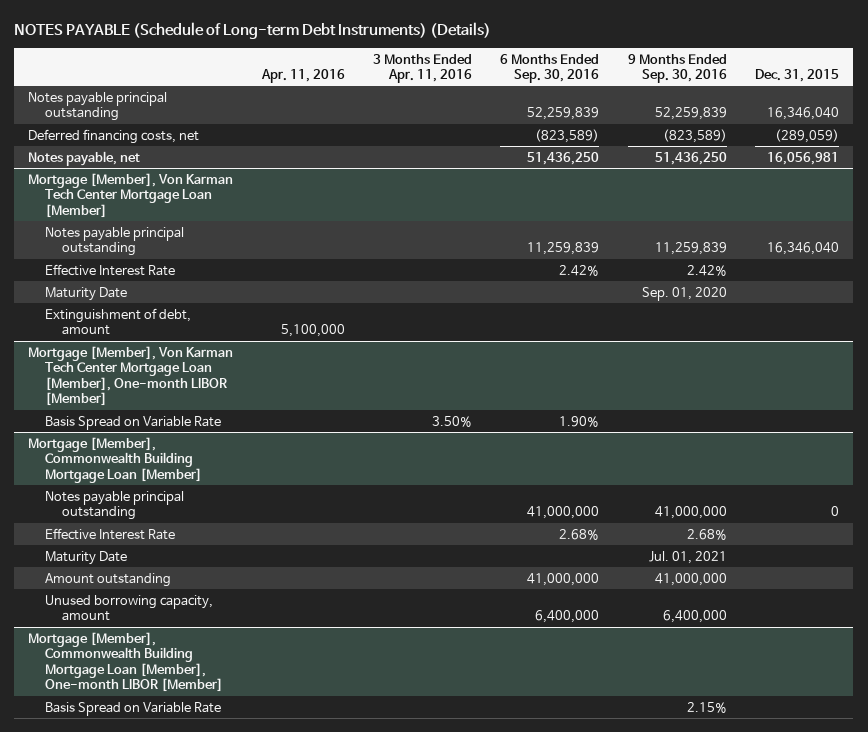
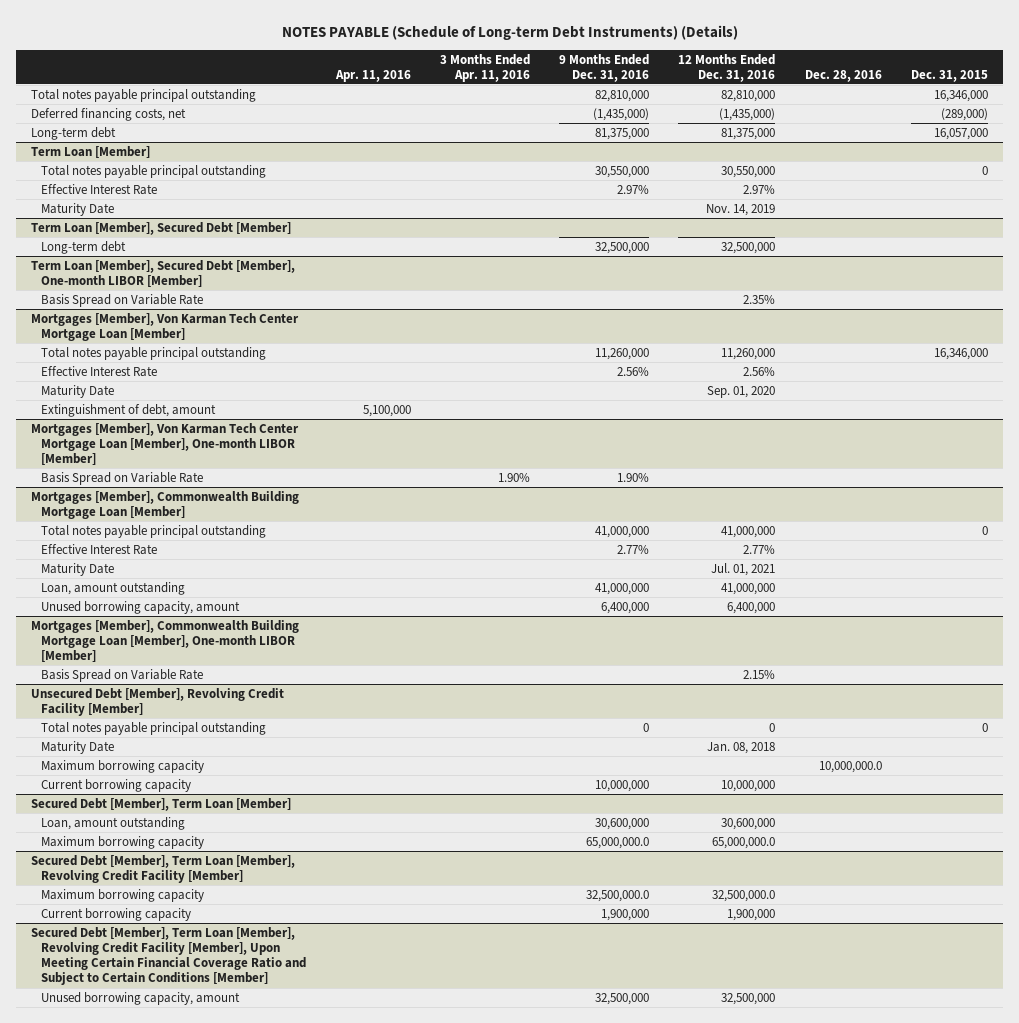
[500,53,600,84] 6 Months Ended Sep. 30, 2016 -> none
[627,53,727,84] 9 Months Ended Sep. 30, 2016 -> none
none -> [559,53,650,82] 9 Months Ended Dec. 31, 2016
none -> [678,53,776,82] 12 Months Ended Dec. 31, 2016
none -> [804,69,882,82] Dec. 28, 2016
[28,150,141,166] Notes payable, net -> none
[28,91,168,122] Notes payable principal outstanding -> [31,88,257,102] Total notes payable principal outstanding
[767,107,840,121] 16,346,040 -> [933,89,988,102] 16,346,000
[775,128,840,143] (289,059) -> [940,107,988,121] (289,000)
none -> [31,126,117,140] Long-term debt
none -> [31,145,151,158] Term Loan [Member]
none -> [41,164,267,178] Total notes payable principal outstanding
none -> [41,183,158,195] Effective Interest Rate
none -> [41,202,115,216] Maturity Date
none -> [31,221,292,235] Term Loan [Member], Secured Debt [Member]
none -> [41,240,127,254] Long-term debt
none -> [31,259,296,287] Term Loan [Member], Secured Debt [Member], One-month LIBOR [Member]
none -> [41,293,204,307] Basis Spread on Variable Rate
[28,172,234,218] Mortgage [Member], Von Karman Tech Center Mortgage Loan [Member] -> [31,312,300,341] Mortgages [Member], Von Karman Tech Center Mortgage Loan [Member]
[45,226,185,257] Notes payable principal outstanding -> [41,346,267,360] Total notes payable principal outstanding
[767,242,840,256] 16,346,040 -> [933,347,988,360] 16,346,000
[28,345,234,407] Mortgage [Member], Von Karman Tech Center Mortgage Loan [Member], One-month LIBOR [Member] -> [31,422,300,466] Mortgages [Member], Von Karman Tech Center Mortgage Loan [Member], One-month LIBOR [Member]
[432,415,473,427] 3.50% -> [497,472,530,482] 1.90%
[28,436,203,483] Mortgage [Member], Commonwealth Building Mortgage Loan [Member] -> [31,490,300,519] Mortgages [Member], Commonwealth Building Mortgage Loan [Member]
[45,490,185,521] Notes payable principal outstanding -> [41,524,267,538] Total notes payable principal outstanding
[45,572,172,587] Amount outstanding -> [41,581,186,595] Loan, amount outstanding
[28,631,224,693] Mortgage [Member], Commonwealth Building Mortgage Loan [Member], One-month LIBOR [Member] -> [31,619,300,663] Mortgages [Member], Commonwealth Building Mortgage Loan [Member], One-month LIBOR [Member]
none -> [31,687,285,716] Unsecured Debt [Member], Revolving Credit Facility [Member]
none -> [41,721,267,735] Total notes payable principal outstanding
none -> [41,740,115,754] Maturity Date
none -> [41,759,205,773] Maximum borrowing capacity
none -> [41,778,192,792] Current borrowing capacity
none -> [31,797,292,811] Secured Debt [Member], Term Loan [Member]
none -> [41,816,186,830] Loan, amount outstanding
none -> [41,835,205,849] Maximum borrowing capacity
none -> [31,854,296,883] Secured Debt [Member], Term Loan [Member], Revolving Credit Facility [Member]
none -> [41,888,205,902] Maximum borrowing capacity
none -> [41,907,192,921] Current borrowing capacity
none -> [31,926,307,986] Secured Debt [Member], Term Loan [Member], Revolving Credit Facility [Member], Upon Meeting Certain Financial Coverage Ratio and Subject to Certain Conditions [Member]
none -> [41,991,241,1005] Unused borrowing capacity, amount

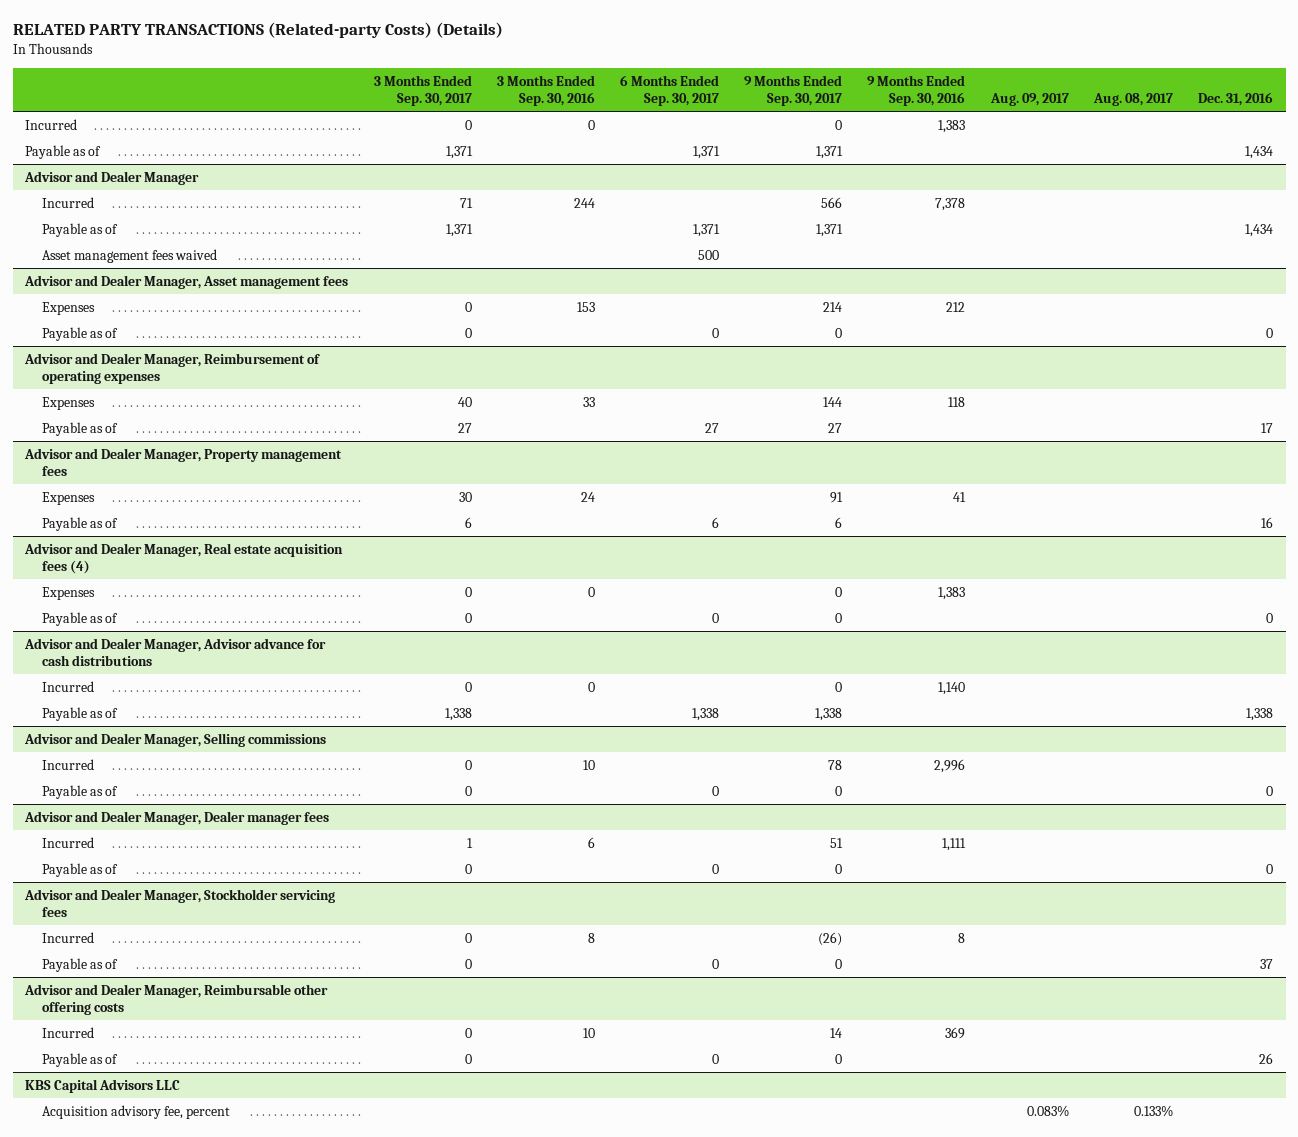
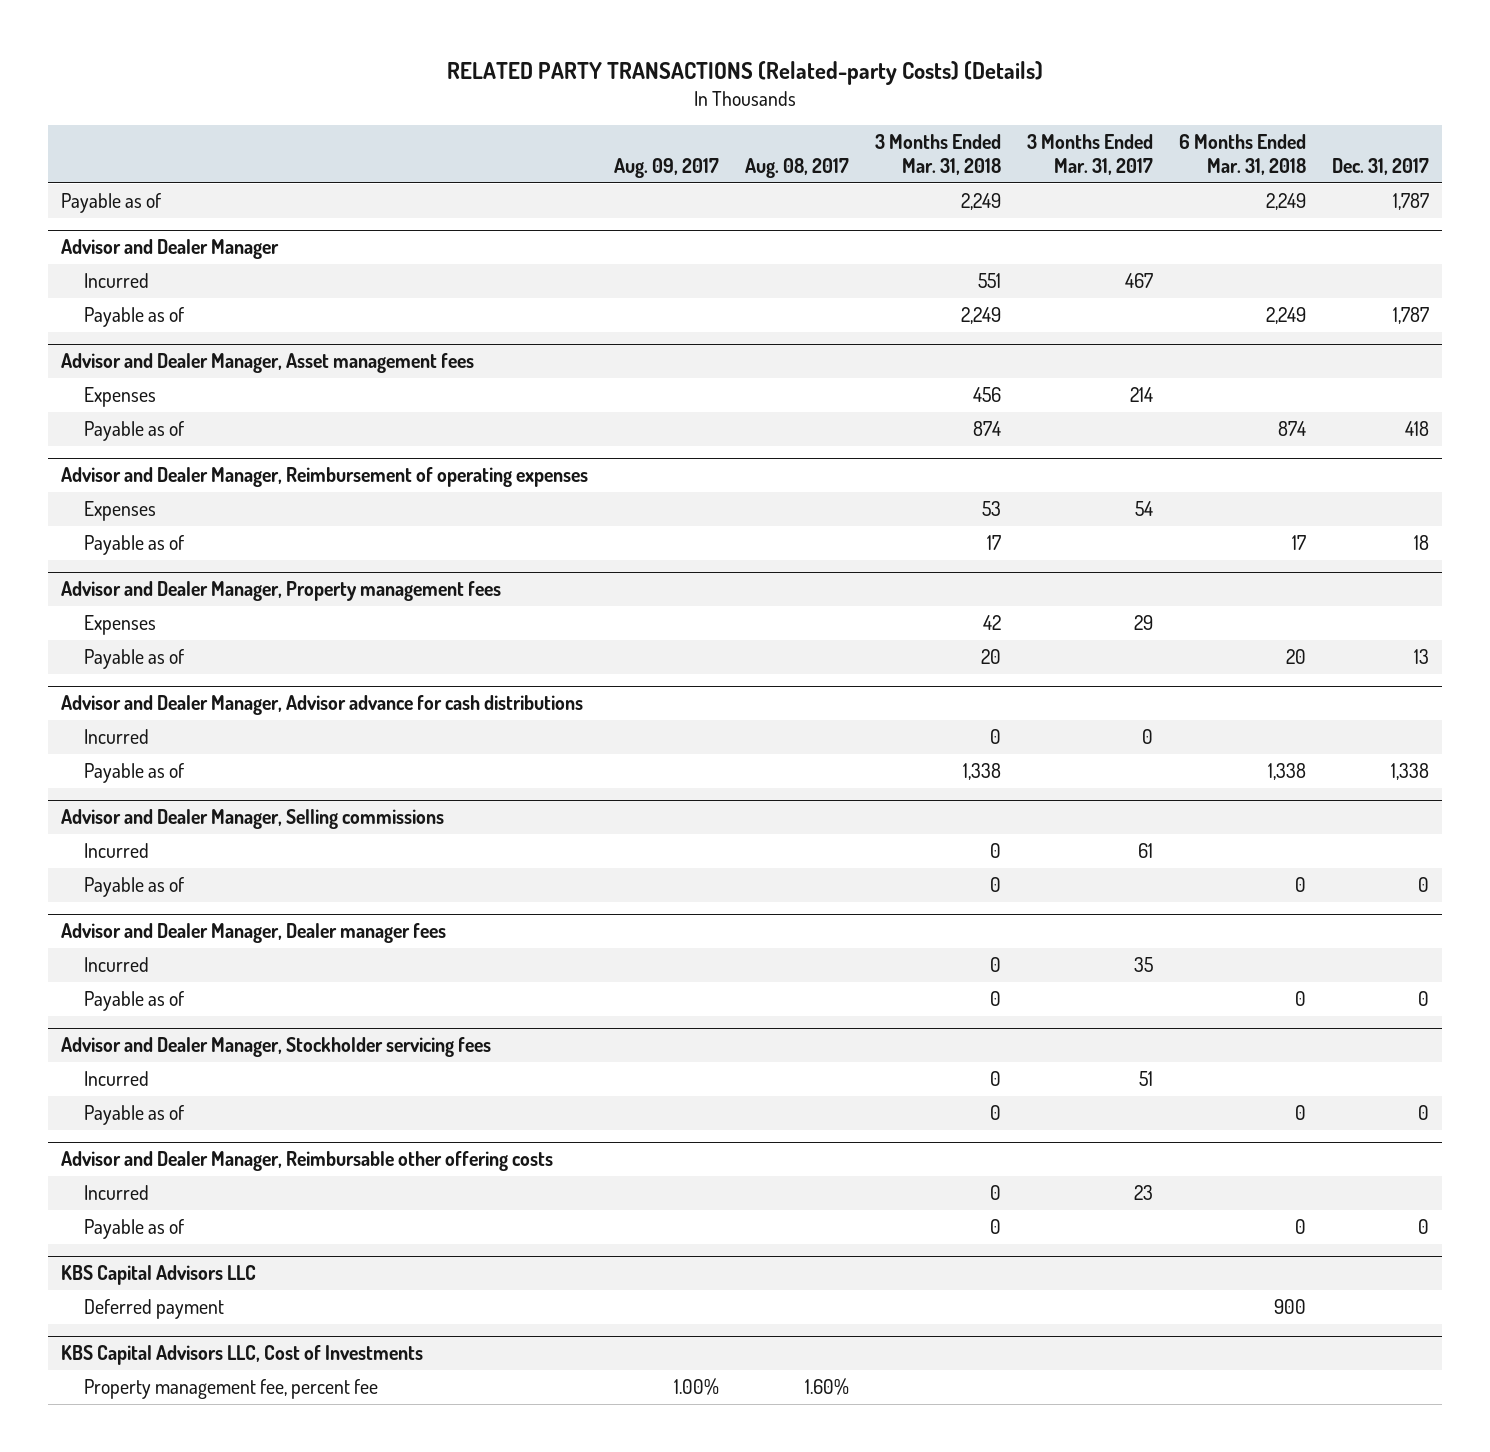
[373,74,472,107] 3 Months Ended Sep. 30, 2017 -> none
[496,74,595,107] 3 Months Ended Sep. 30, 2016 -> none
[619,74,719,107] 6 Months Ended Sep. 30, 2017 -> none
[744,74,843,107] 9 Months Ended Sep. 30, 2017 -> none
[867,74,966,107] 9 Months Ended Sep. 30, 2016 -> none
[1198,92,1274,107] Dec. 31, 2016 -> none
none -> [875,134,1002,176] 3 Months Ended Mar. 31, 2018
none -> [1027,134,1154,176] 3 Months Ended Mar. 31, 2017
none -> [1178,134,1306,176] 6 Months Ended Mar. 31, 2018
none -> [1331,158,1429,176] Dec. 31, 2017
[25,118,78,130] Incurred -> none
[41,248,217,263] Asset management fees waived -> none
[24,542,344,575] Advisor and Dealer Manager, Real estate acquisition fees (4) -> none
[41,586,95,600] Expenses -> none
[41,611,118,626] Payable as of -> none
[41,1104,230,1119] Acquisition advisory fee, percent -> none
none -> [83,1298,224,1319] Deferred payment
none -> [61,1345,424,1366] KBS Capital Advisors LLC, Cost of Investments
none -> [83,1378,378,1399] Property management fee, percent fee

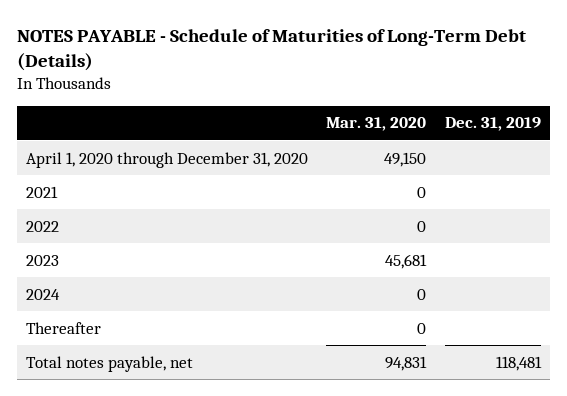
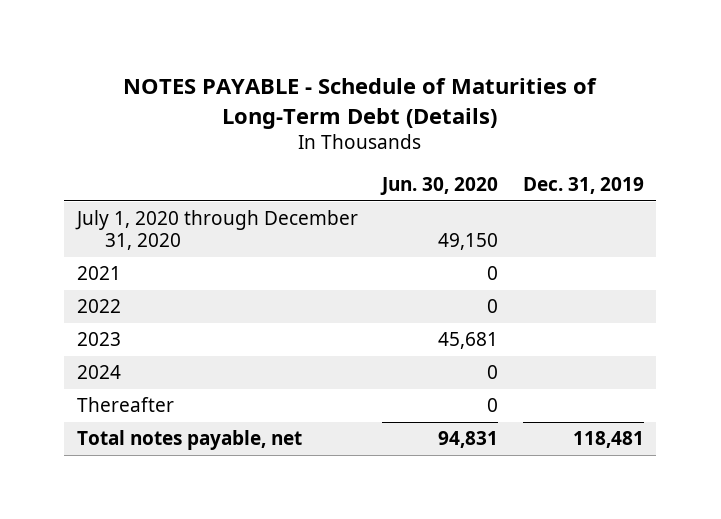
[326,117,427,132] Mar. 31, 2020 -> none
none -> [380,177,499,196] Jun. 30, 2020
[25,151,308,168] April 1, 2020 through December 31, 2020 -> [74,210,358,251] July 1, 2020 through December 31, 2020

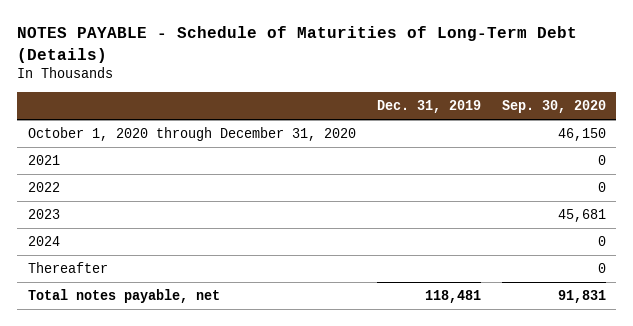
[380,177,499,196] Jun. 30, 2020 -> none
none -> [501,100,606,114] Sep. 30, 2020
[74,210,358,251] July 1, 2020 through December 31, 2020 -> [27,127,356,142] October 1, 2020 through December 31, 2020

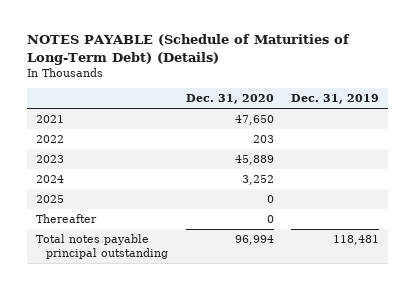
[17,26,578,63] NOTES PAYABLE - Schedule of Maturities of Long-Term Debt (Details) -> [27,34,351,65] NOTES PAYABLE (Schedule of Maturities of Long-Term Debt) (Details)
[501,100,606,114] Sep. 30, 2020 -> none
none -> [185,93,274,104] Dec. 31, 2020
[27,127,356,142] October 1, 2020 through December 31, 2020 -> none
none -> [35,195,64,204] 2025
[27,289,220,304] Total notes payable, net -> [35,234,169,260] Total notes payable principal outstanding

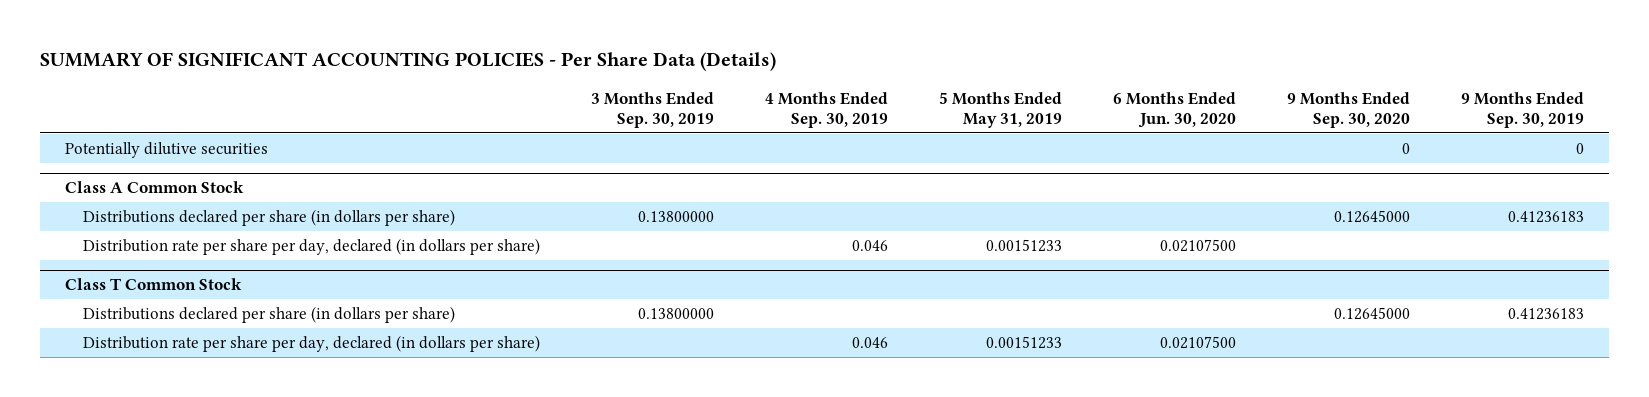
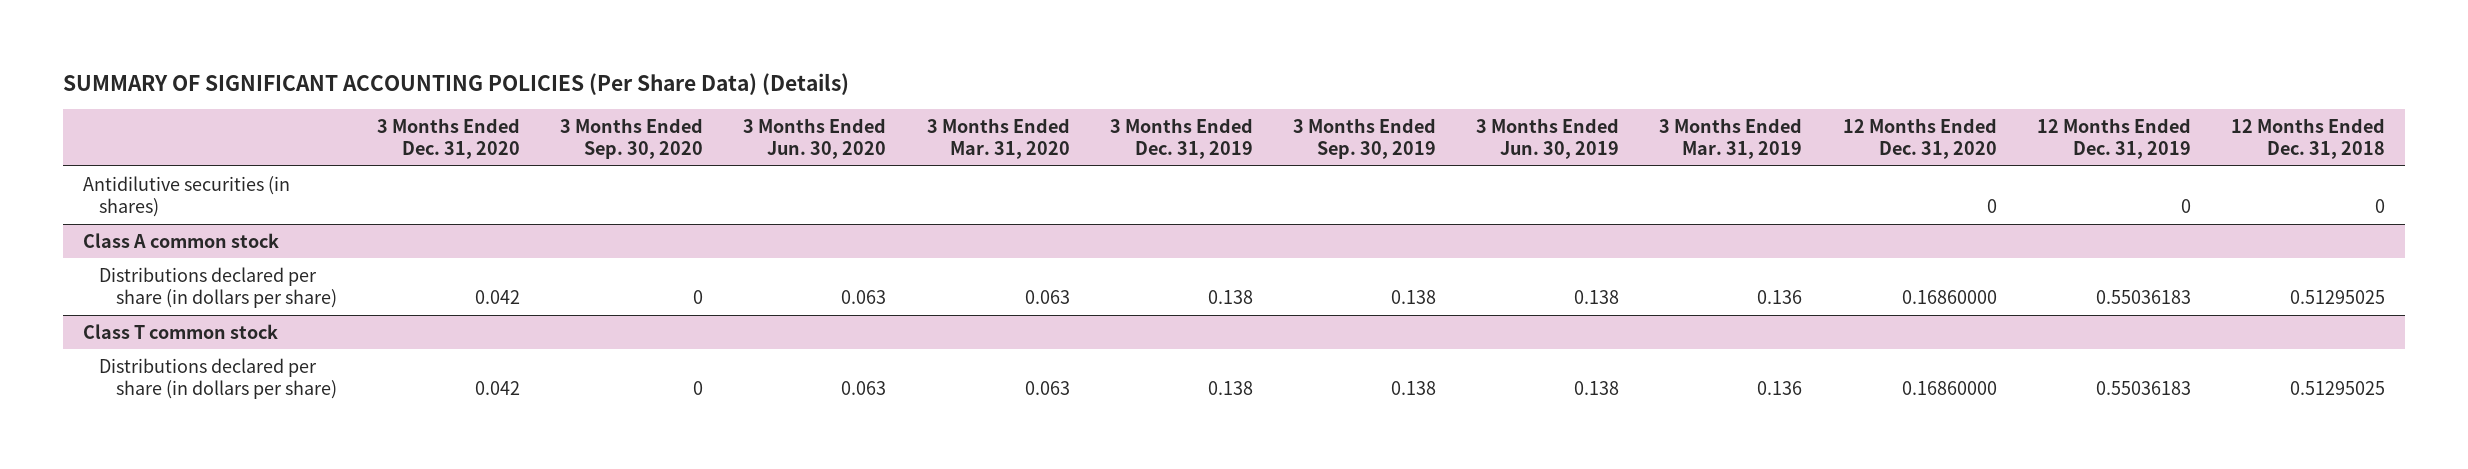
[39,52,776,72] SUMMARY OF SIGNIFICANT ACCOUNTING POLICIES - Per Share Data (Details) -> [62,72,849,95] SUMMARY OF SIGNIFICANT ACCOUNTING POLICIES (Per Share Data) (Details)
[765,91,889,128] 4 Months Ended Sep. 30, 2019 -> none
[939,91,1063,128] 5 Months Ended May 31, 2019 -> none
[1113,91,1237,128] 6 Months Ended Jun. 30, 2020 -> none
[1286,91,1410,128] 9 Months Ended Sep. 30, 2020 -> none
[1460,91,1584,128] 9 Months Ended Sep. 30, 2019 -> none
none -> [376,117,520,160] 3 Months Ended Dec. 31, 2020
none -> [560,117,704,160] 3 Months Ended Sep. 30, 2020
none -> [743,117,887,160] 3 Months Ended Jun. 30, 2020
none -> [926,117,1070,160] 3 Months Ended Mar. 31, 2020
none -> [1109,117,1253,160] 3 Months Ended Dec. 31, 2019
none -> [1476,117,1620,160] 3 Months Ended Jun. 30, 2019
none -> [1659,117,1803,160] 3 Months Ended Mar. 31, 2019
none -> [1842,117,1997,160] 12 Months Ended Dec. 31, 2020
none -> [2036,117,2191,160] 12 Months Ended Dec. 31, 2019
none -> [2231,117,2386,160] 12 Months Ended Dec. 31, 2018
[83,238,541,256] Distribution rate per share per day, declared (in dollars per share) -> none
[83,335,541,353] Distribution rate per share per day, declared (in dollars per share) -> none
[65,142,269,159] Potentially dilutive securities -> [82,175,290,218] Antidilutive securities (in shares)
[65,181,245,194] Class A Common Stock -> [82,232,279,248] Class A common stock
[638,211,715,223] 0.13800000 -> [1390,290,1436,305] 0.138
[65,278,243,291] Class T Common Stock -> [82,323,278,339] Class T common stock
[638,308,715,320] 0.13800000 -> [1390,381,1436,396] 0.138

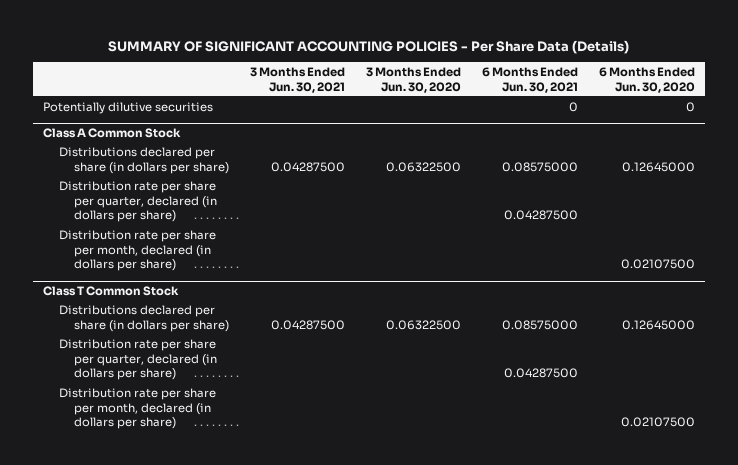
[62,72,849,95] SUMMARY OF SIGNIFICANT ACCOUNTING POLICIES (Per Share Data) (Details) -> [107,39,629,54] SUMMARY OF SIGNIFICANT ACCOUNTING POLICIES - Per Share Data (Details)
[376,117,520,160] 3 Months Ended Dec. 31, 2020 -> none
[560,117,704,160] 3 Months Ended Sep. 30, 2020 -> none
[926,117,1070,160] 3 Months Ended Mar. 31, 2020 -> none
[1109,117,1253,160] 3 Months Ended Dec. 31, 2019 -> none
[1292,117,1436,160] 3 Months Ended Sep. 30, 2019 -> none
[1476,117,1620,160] 3 Months Ended Jun. 30, 2019 -> none
[1659,117,1803,160] 3 Months Ended Mar. 31, 2019 -> none
[1842,117,1997,160] 12 Months Ended Dec. 31, 2020 -> none
[2036,117,2191,160] 12 Months Ended Dec. 31, 2019 -> none
[2231,117,2386,160] 12 Months Ended Dec. 31, 2018 -> none
none -> [249,66,345,93] 3 Months Ended Jun. 30, 2021
none -> [481,66,578,93] 6 Months Ended Jun. 30, 2021
none -> [598,66,695,93] 6 Months Ended Jun. 30, 2020
[82,175,290,218] Antidilutive securities (in shares) -> [43,101,214,114] Potentially dilutive securities
[82,232,279,248] Class A common stock -> [43,128,182,139] Class A Common Stock
[841,290,887,305] 0.063 -> [385,161,461,172] 0.06322500
none -> [58,180,217,223] Distribution rate per share per quarter, declared (in dollars per share)
none -> [58,229,216,272] Distribution rate per share per month, declared (in dollars per share)
[82,323,278,339] Class T common stock -> [43,286,180,297] Class T Common Stock
[841,381,887,396] 0.063 -> [385,319,461,330] 0.06322500
none -> [58,338,217,381] Distribution rate per share per quarter, declared (in dollars per share)
none -> [58,387,216,430] Distribution rate per share per month, declared (in dollars per share)

